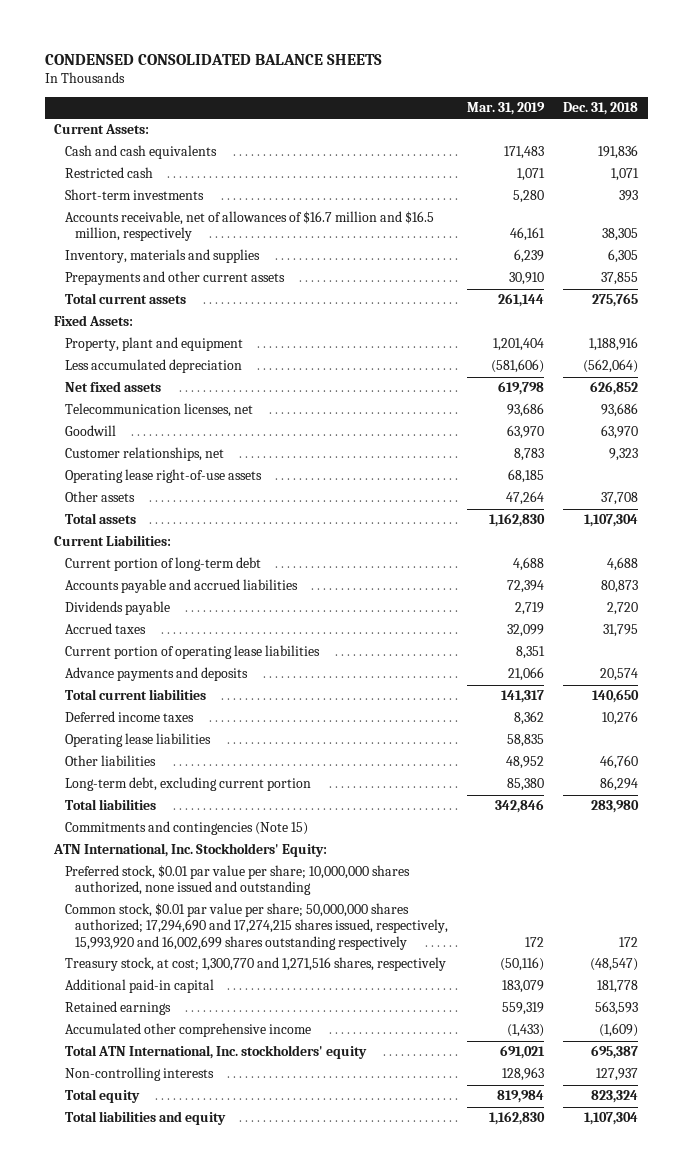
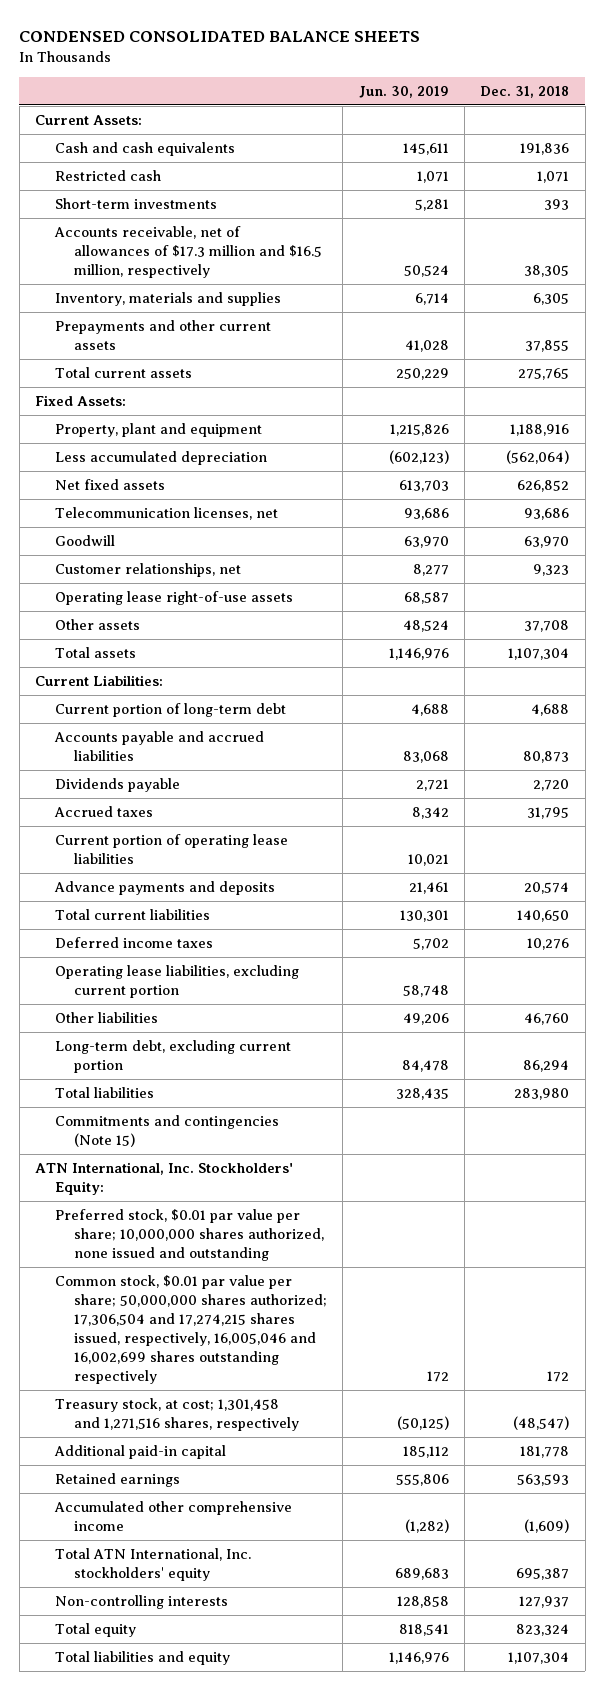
[467,102,546,116] Mar. 31, 2019 -> none
none -> [358,85,449,98] Jun. 30, 2019
[64,211,434,242] Accounts receivable, net of allowances of $16.7 million and $16.5 million, respectively -> [53,226,322,278] Accounts receivable, net of allowances of $17.3 million and $16.5 million, respectively
[64,733,211,748] Operating lease liabilities -> [54,965,299,999] Operating lease liabilities, excluding current portion
[64,903,449,950] Common stock, $0.01 par value per share; 50,000,000 shares authorized; 17,294,690 and 17,274,215 shares issued, respectively, 15,993,920 and 16,002,699 shares outstanding respectively -> [54,1275,327,1384] Common stock, $0.01 par value per share; 50,000,000 shares authorized; 17,306,504 and 17,274,215 shares issued, respectively, 16,005,046 and 16,002,699 shares outstanding respectively
[64,957,446,972] Treasury stock, at cost; 1,300,770 and 1,271,516 shares, respectively -> [54,1398,299,1432] Treasury stock, at cost; 1,301,458 and 1,271,516 shares, respectively

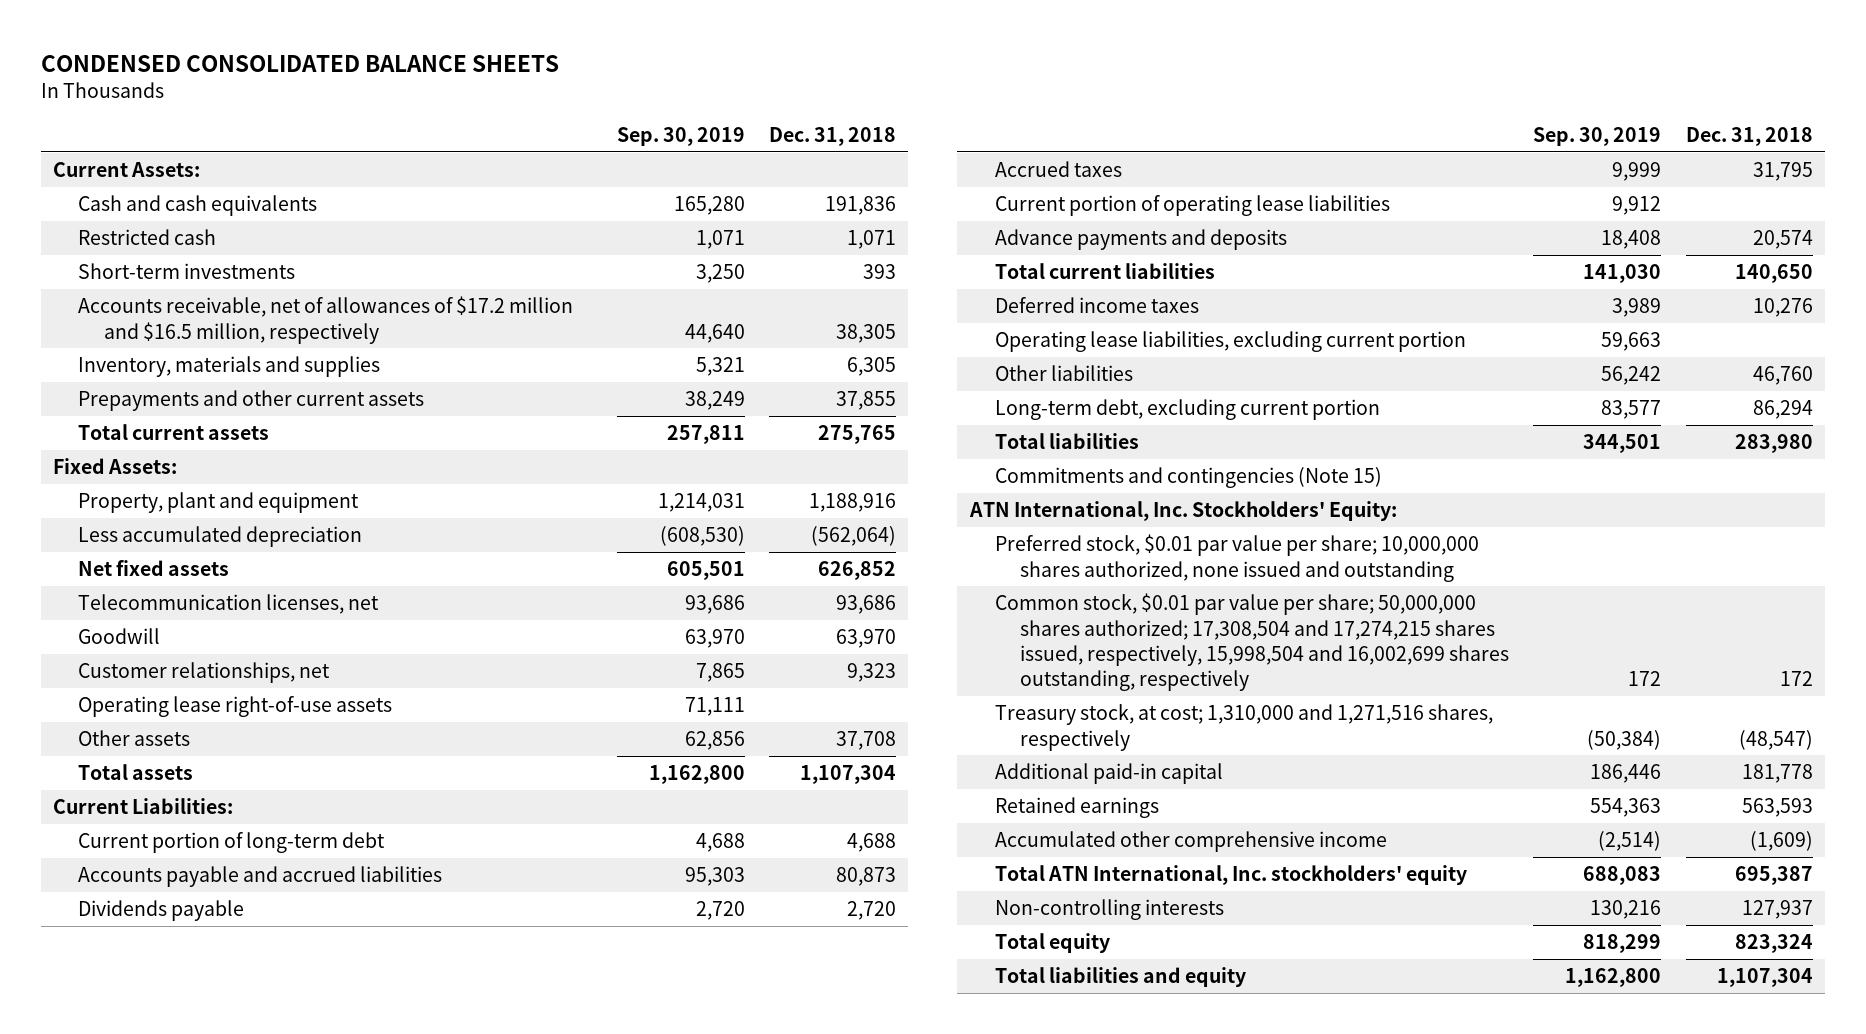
[358,85,449,98] Jun. 30, 2019 -> none
none -> [616,126,745,146] Sep. 30, 2019
[53,226,322,278] Accounts receivable, net of allowances of $17.3 million and $16.5 million, respectively -> [78,296,574,344] Accounts receivable, net of allowances of $17.2 million and $16.5 million, respectively
[54,1275,327,1384] Common stock, $0.01 par value per share; 50,000,000 shares authorized; 17,306,504 and 17,274,215 shares issued, respectively, 16,005,046 and 16,002,699 shares outstanding respectively -> [994,593,1510,692] Common stock, $0.01 par value per share; 50,000,000 shares authorized; 17,308,504 and 17,274,215 shares issued, respectively, 15,998,504 and 16,002,699 shares outstanding, respectively
[54,1398,299,1432] Treasury stock, at cost; 1,301,458 and 1,271,516 shares, respectively -> [994,704,1493,751] Treasury stock, at cost; 1,310,000 and 1,271,516 shares, respectively

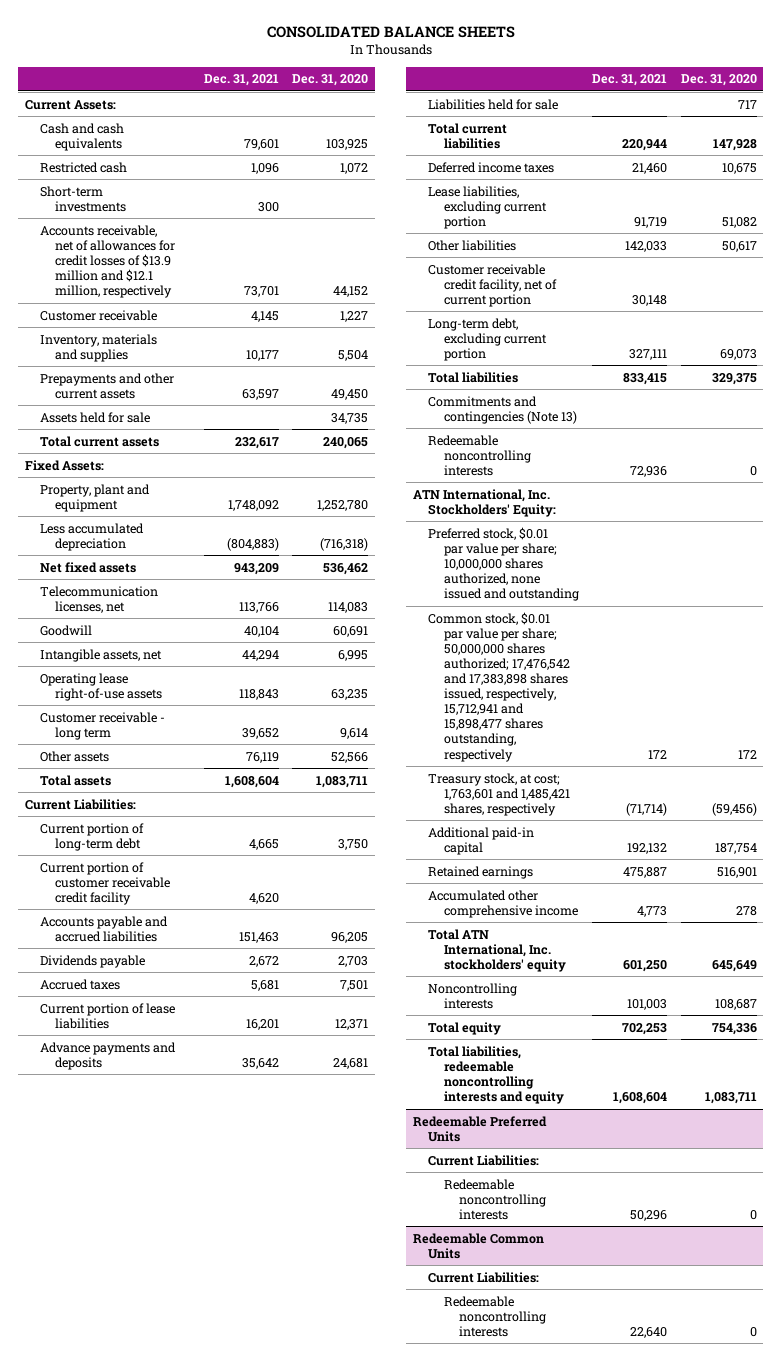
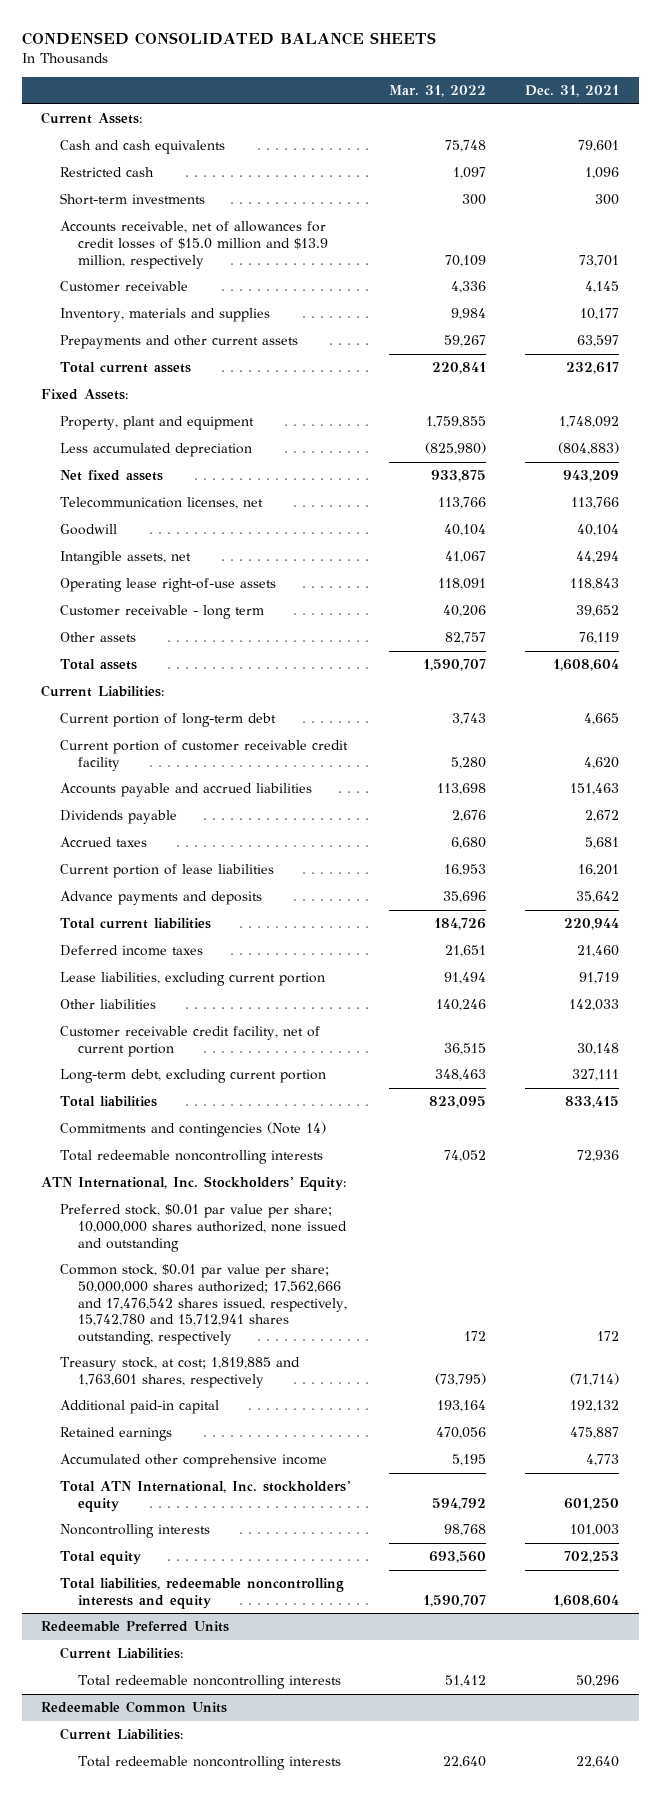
[266,26,515,39] CONSOLIDATED BALANCE SHEETS -> [21,31,436,45] CONDENSED CONSOLIDATED BALANCE SHEETS
[292,74,369,87] Dec. 31, 2020 -> none
none -> [388,85,486,98] Mar. 31, 2022
[39,224,176,299] Accounts receivable, net of allowances for credit losses of $13.9 million and $12.1 million, respectively -> [59,221,329,269] Accounts receivable, net of allowances for credit losses of $15.0 million and $13.9 million, respectively
[39,411,150,423] Assets held for sale -> none
[428,98,559,110] Liabilities held for sale -> none
[428,395,577,424] Commitments and contingencies (Note 13) -> [59,1122,326,1138] Commitments and contingencies (Note 14)
[428,434,531,476] Redeemable noncontrolling interests -> [59,1150,323,1165] Total redeemable noncontrolling interests
[428,611,570,762] Common stock, $0.01 par value per share; 50,000,000 shares authorized; 17,476,542 and 17,383,898 shares issued, respectively, 15,712,941 and 15,898,477 shares outstanding, respectively -> [59,1264,348,1345] Common stock, $0.01 par value per share; 50,000,000 shares authorized; 17,562,666 and 17,476,542 shares issued, respectively, 15,742,780 and 15,712,941 shares outstanding, respectively
[428,772,570,816] Treasury stock, at cost; 1,763,601 and 1,485,421 shares, respectively -> [59,1357,300,1388] Treasury stock, at cost; 1,819,885 and 1,763,601 shares, respectively
[443,1178,547,1220] Redeemable noncontrolling interests -> [78,1675,342,1690] Total redeemable noncontrolling interests
[443,1295,547,1337] Redeemable noncontrolling interests -> [78,1756,342,1771] Total redeemable noncontrolling interests

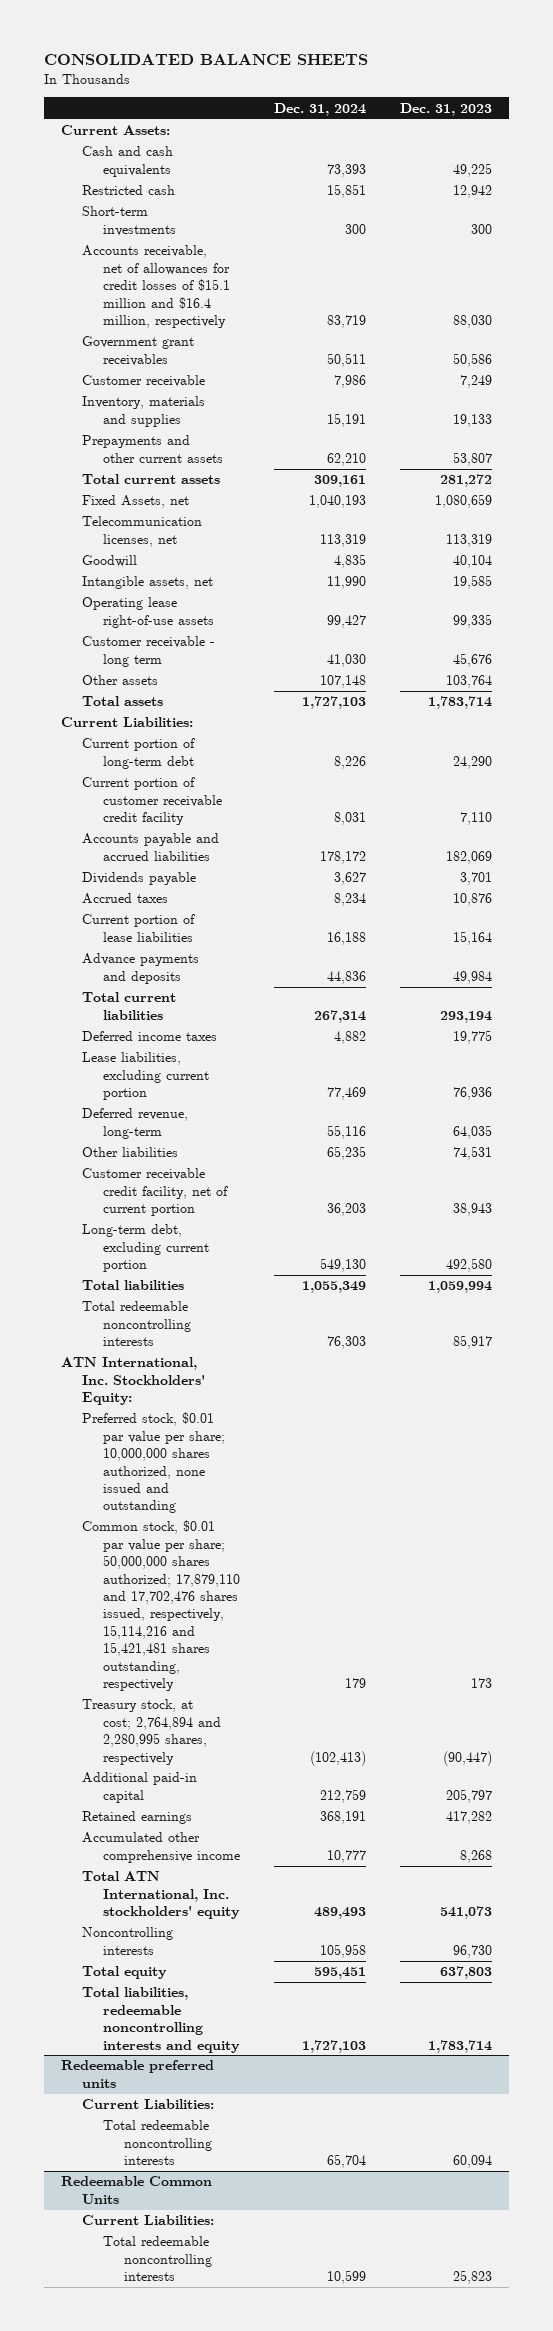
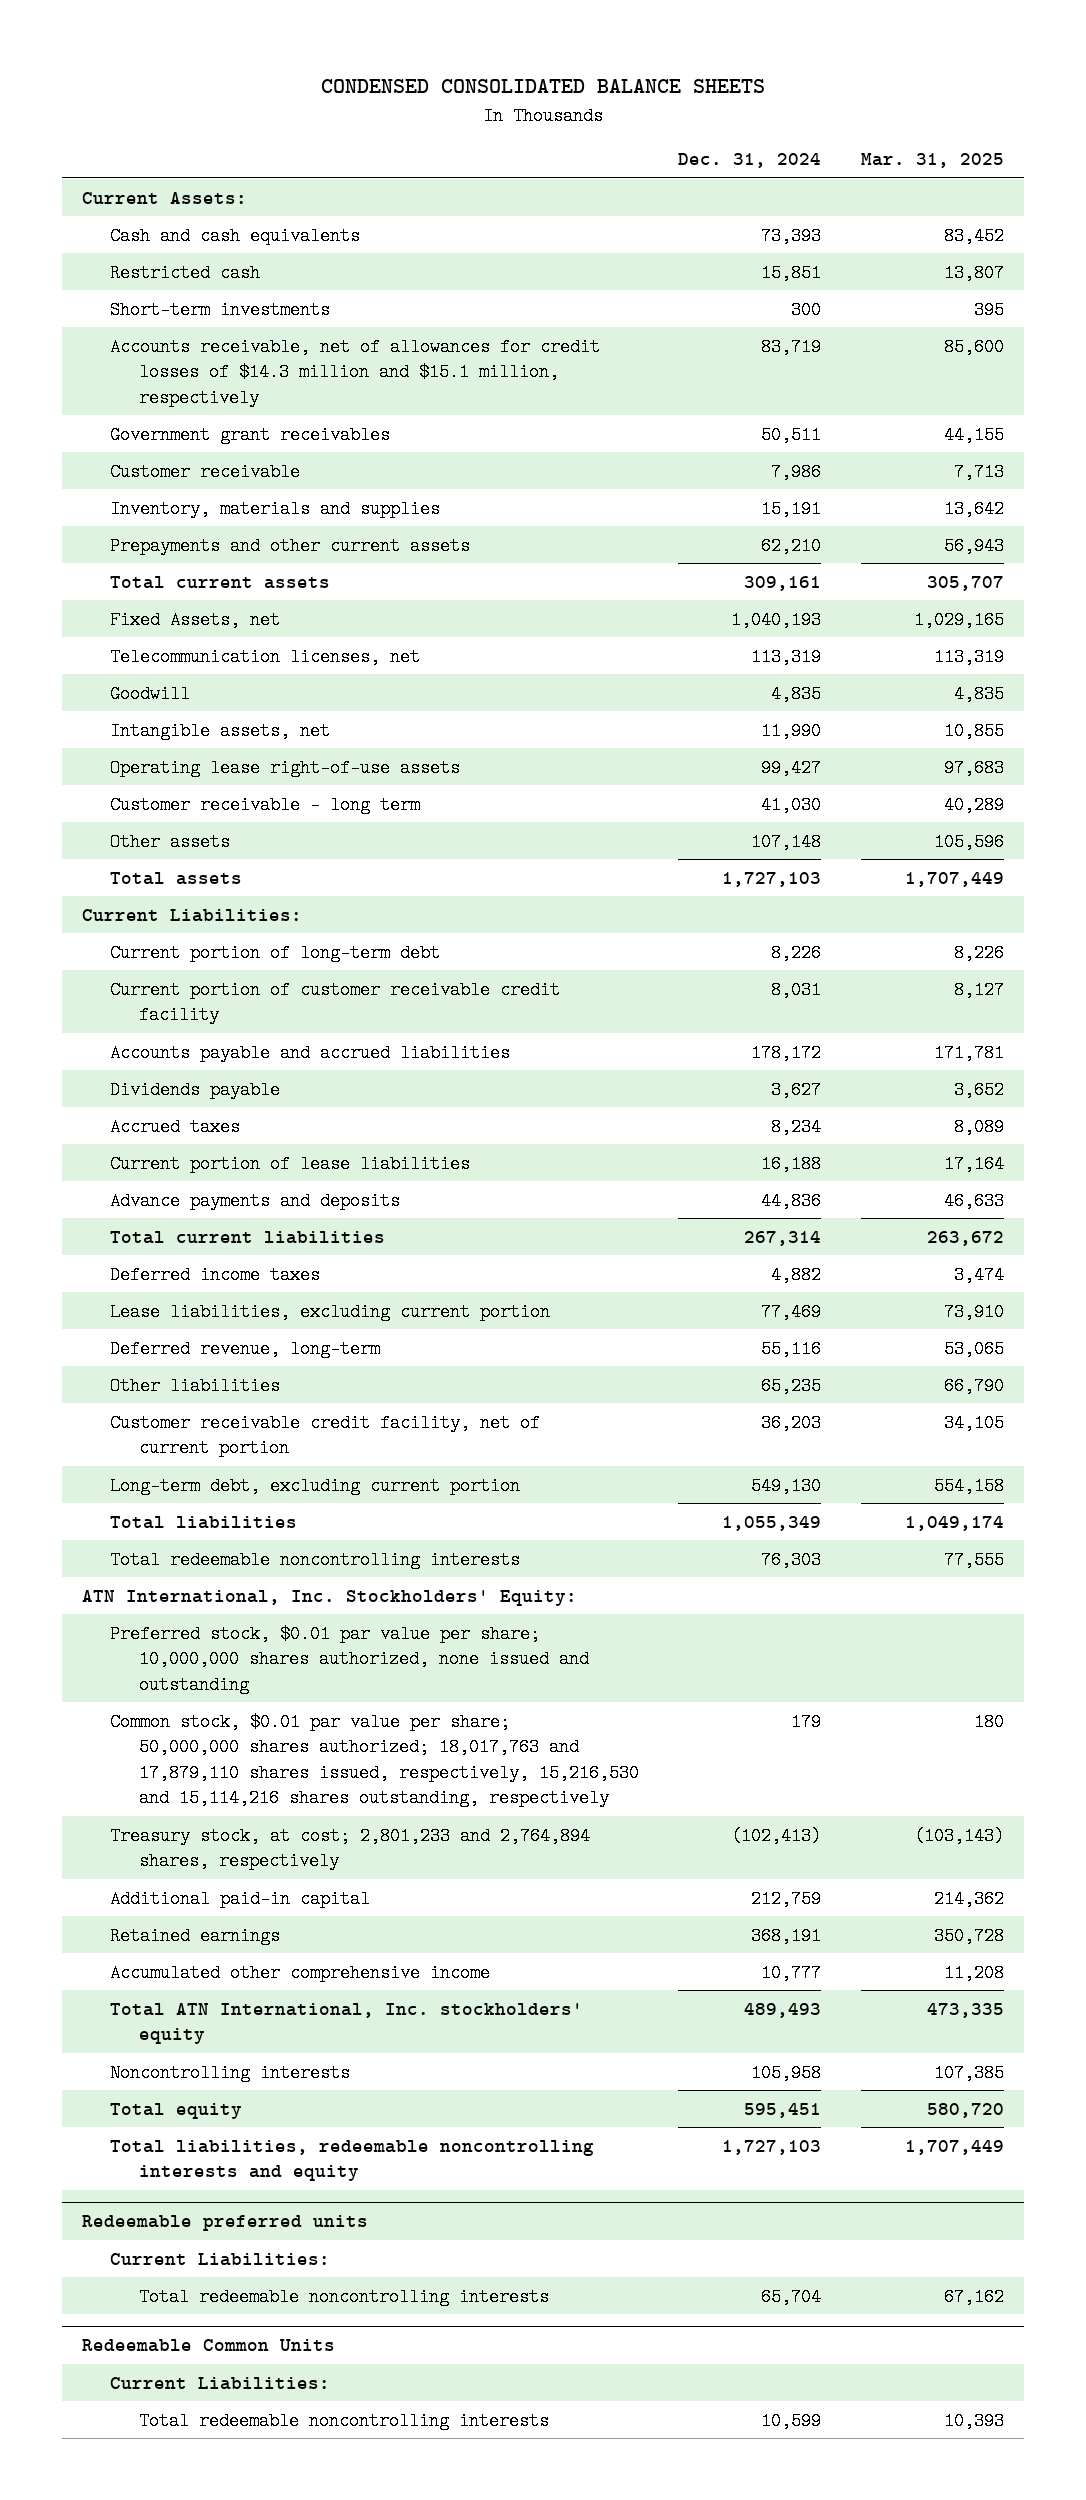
[44,54,369,66] CONSOLIDATED BALANCE SHEETS -> [320,79,765,94] CONDENSED CONSOLIDATED BALANCE SHEETS
[400,102,493,116] Dec. 31, 2023 -> none
none -> [860,153,1004,169] Mar. 31, 2025
[82,245,231,329] Accounts receivable, net of allowances for credit losses of $15.1 million and $16.4 million, respectively -> [110,337,601,407] Accounts receivable, net of allowances for credit losses of $14.3 million and $15.1 million, respectively
[82,1520,241,1692] Common stock, $0.01 par value per share; 50,000,000 shares authorized; 17,879,110 and 17,702,476 shares issued, respectively, 15,114,216 and 15,421,481 shares outstanding, respectively -> [110,1712,640,1808] Common stock, $0.01 par value per share; 50,000,000 shares authorized; 18,017,763 and 17,879,110 shares issued, respectively, 15,216,530 and 15,114,216 shares outstanding, respectively
[82,1699,222,1765] Treasury stock, at cost; 2,764,894 and 2,280,995 shares, respectively -> [110,1826,591,1871] Treasury stock, at cost; 2,801,233 and 2,764,894 shares, respectively

